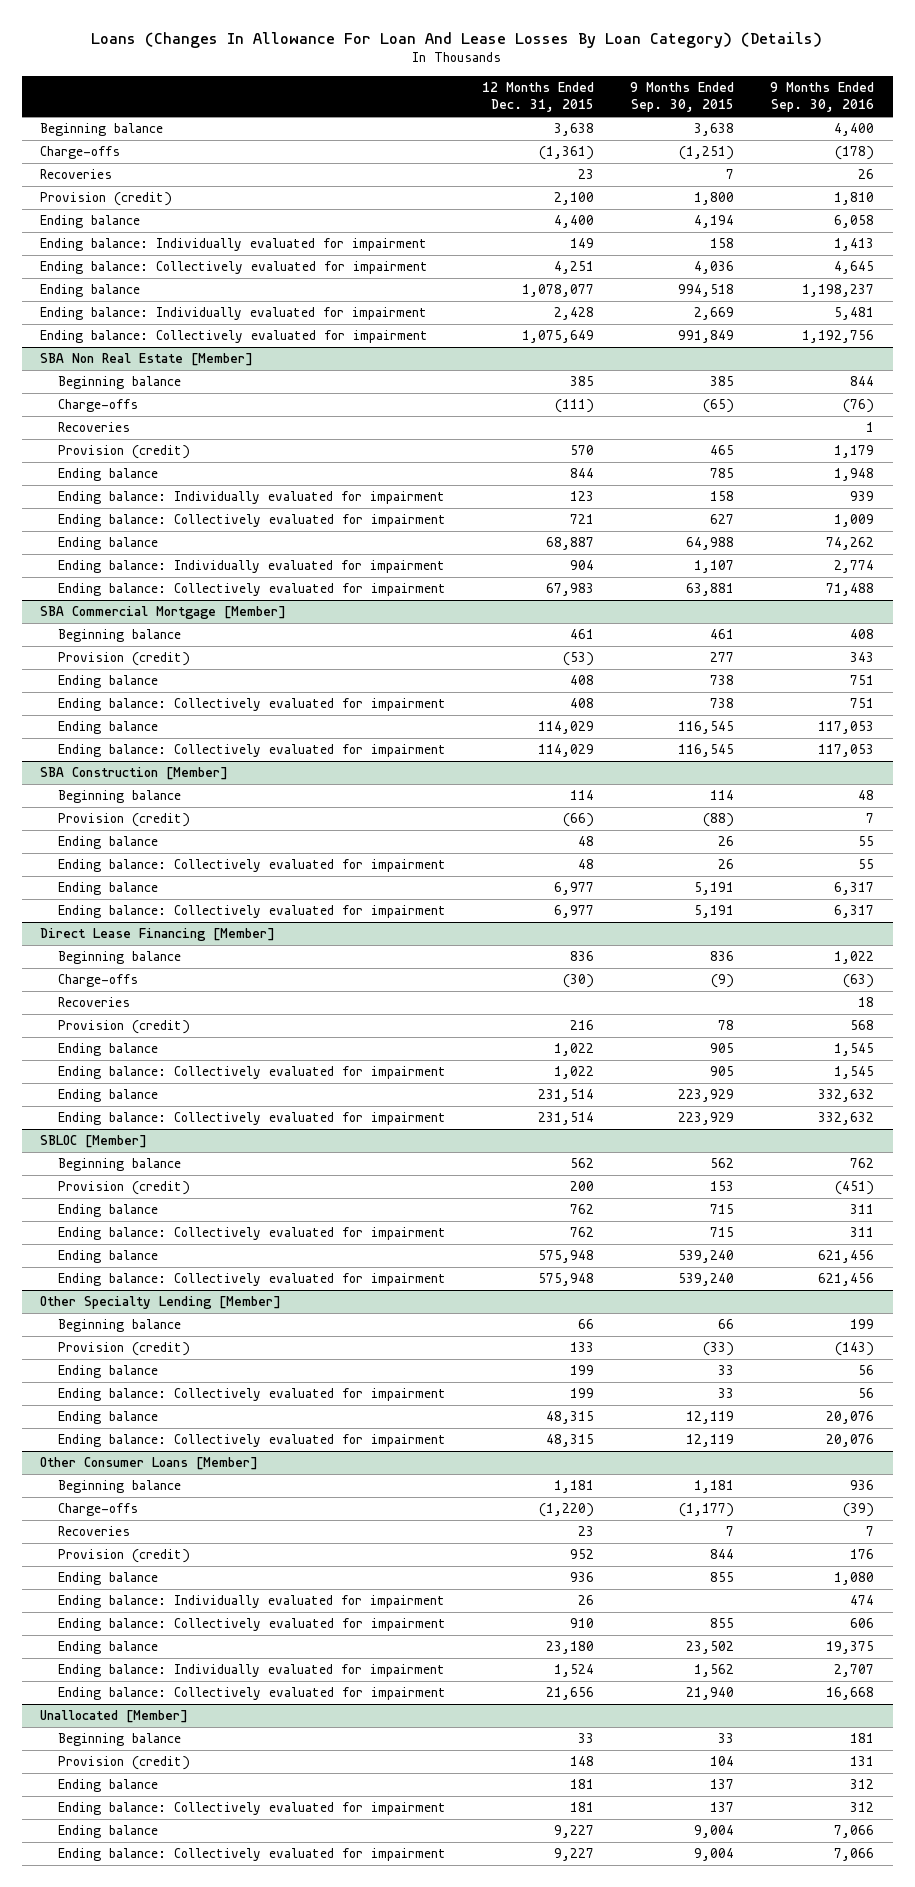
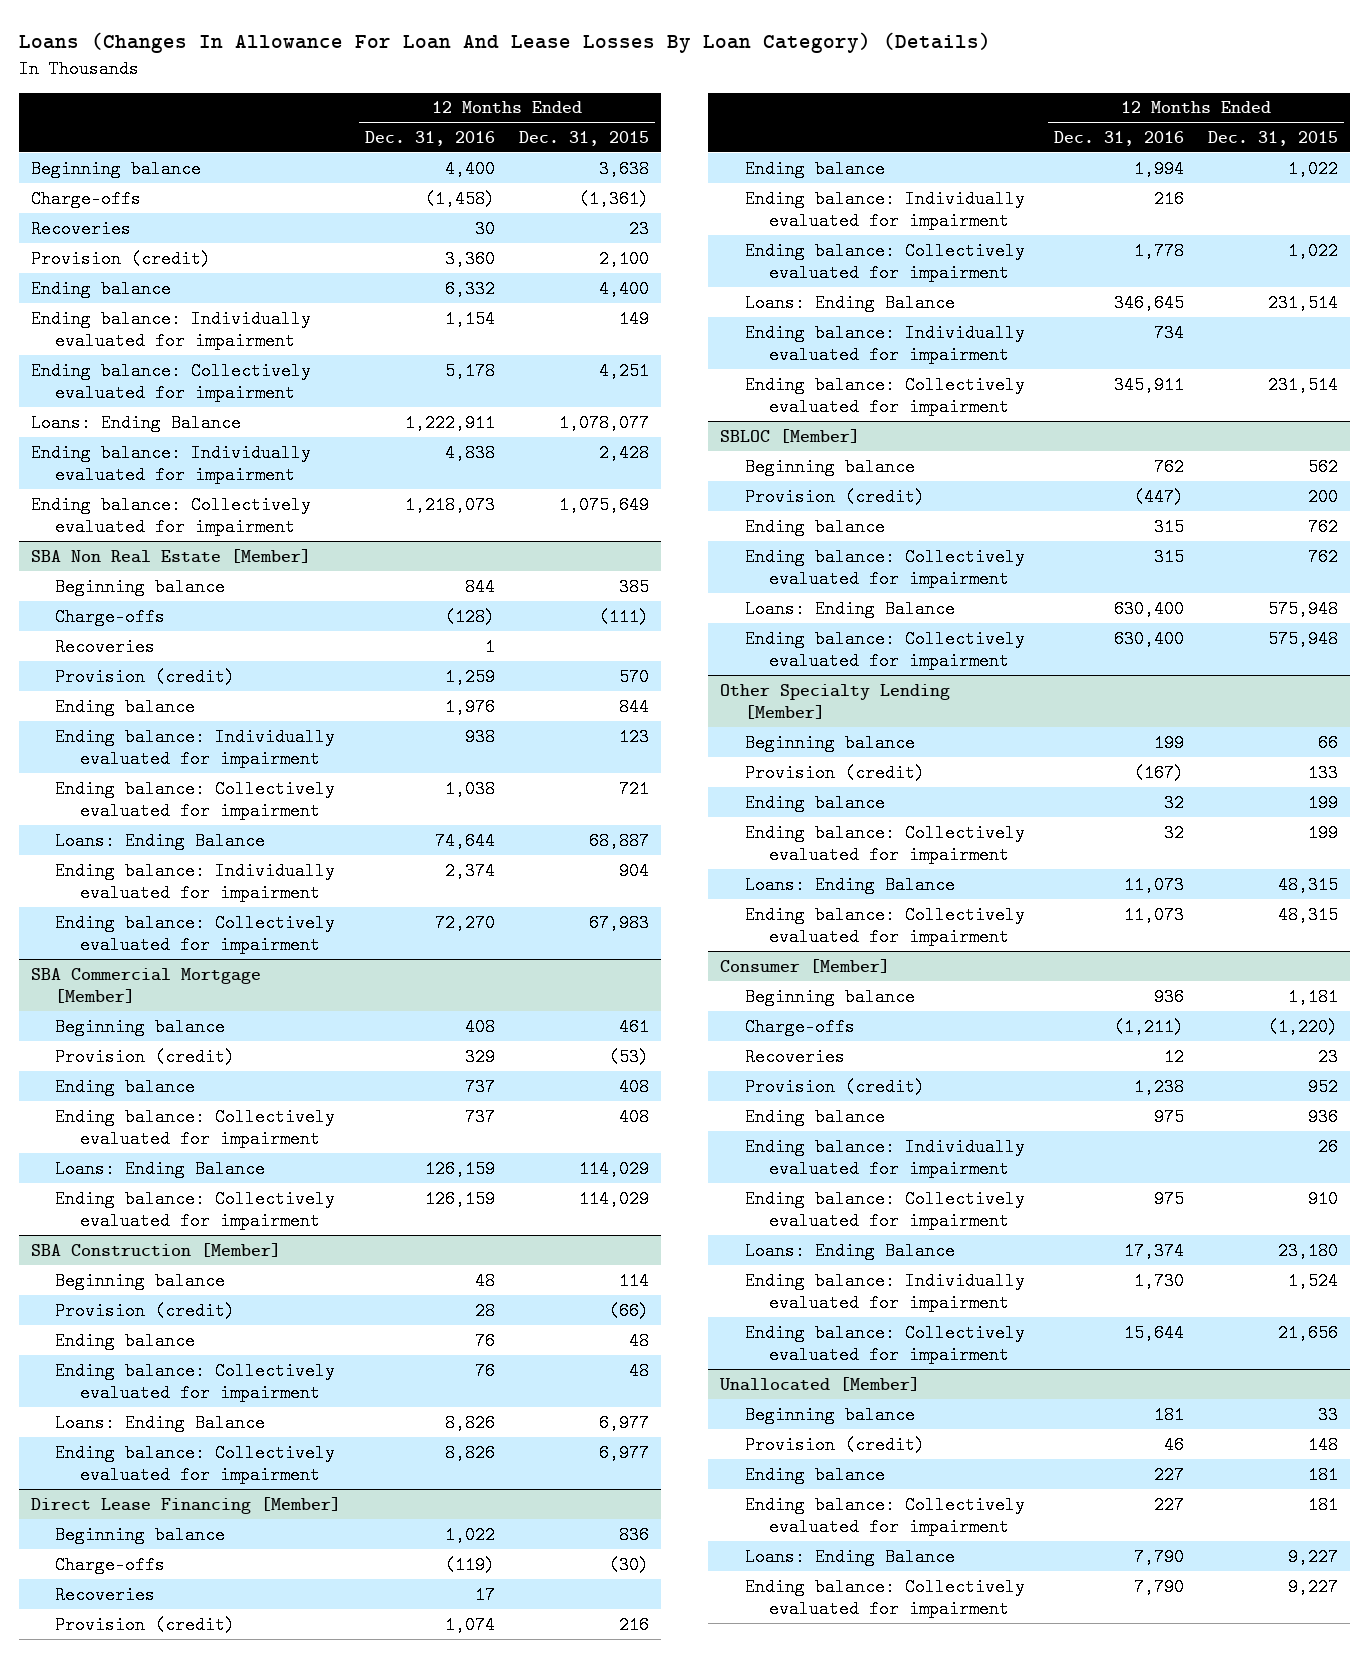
[630,82,735,113] 9 Months Ended Sep. 30, 2015 -> none
[770,82,875,113] 9 Months Ended Sep. 30, 2016 -> none
none -> [364,130,495,146] Dec. 31, 2016
[40,284,141,298] Ending balance -> [30,413,241,432] Loans: Ending Balance
[57,537,158,551] Ending balance -> [55,831,266,850] Loans: Ending Balance
[57,721,158,735] Ending balance -> [55,1159,266,1178] Loans: Ending Balance
[57,882,158,896] Ending balance -> [55,1413,266,1432] Loans: Ending Balance
none -> [744,189,1025,231] Ending balance: Individually evaluated for impairment
[57,1089,158,1103] Ending balance -> [744,293,955,312] Loans: Ending Balance
none -> [744,323,1025,365] Ending balance: Individually evaluated for impairment
[57,1250,158,1264] Ending balance -> [744,599,955,618] Loans: Ending Balance
[57,1411,158,1425] Ending balance -> [744,875,955,894] Loans: Ending Balance
[40,1457,259,1471] Other Consumer Loans [Member] -> [720,958,891,973] Consumer [Member]
[57,1641,158,1655] Ending balance -> [744,1241,955,1260] Loans: Ending Balance
[57,1825,158,1839] Ending balance -> [744,1547,955,1566] Loans: Ending Balance

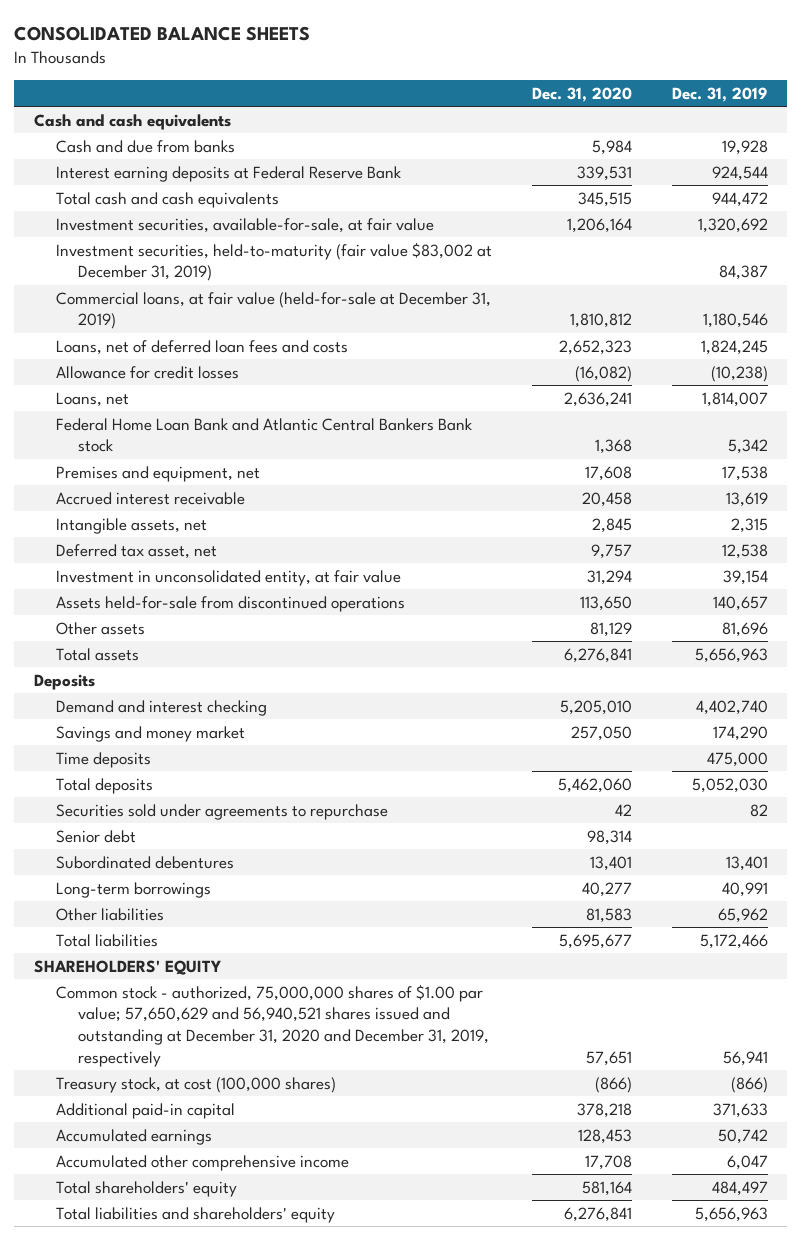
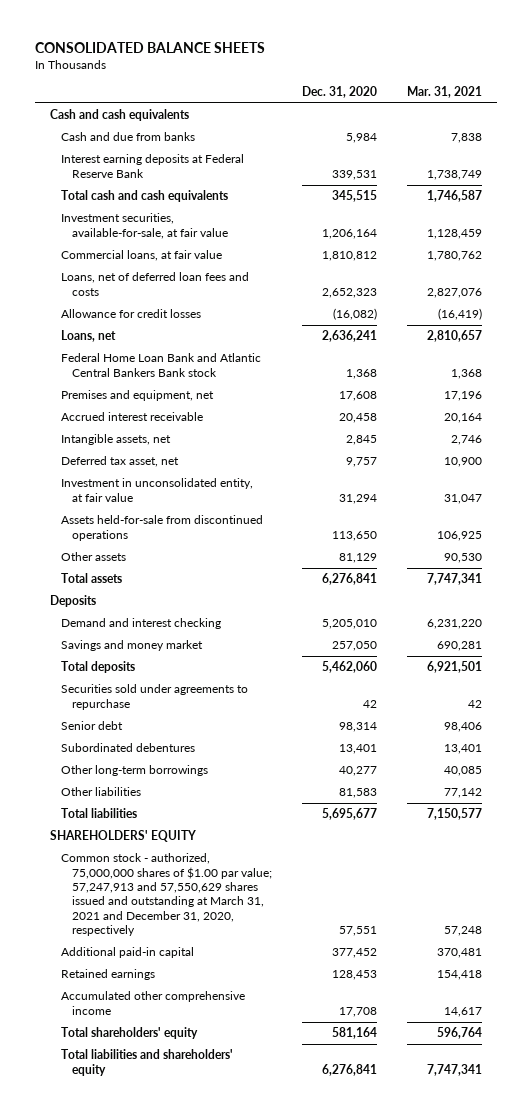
[671,86,768,102] Dec. 31, 2019 -> none
none -> [407,86,483,99] Mar. 31, 2021
[56,241,493,282] Investment securities, held-to-maturity (fair value $83,002 at December 31, 2019) -> none
[56,291,492,330] Commercial loans, at fair value (held-for-sale at December 31, 2019) -> [60,250,222,262] Commercial loans, at fair value
[56,751,152,768] Time deposits -> none
[56,881,212,898] Long-term borrowings -> [60,765,208,777] Other long-term borrowings
[56,1076,337,1093] Treasury stock, at cost (100,000 shares) -> none
[56,983,489,1067] Common stock - authorized, 75,000,000 shares of $1.00 par value; 57,650,629 and 56,940,521 shares issued and outstanding at December 31, 2020 and December 31, 2019, respectively -> [60,853,273,936] Common stock - authorized, 75,000,000 shares of $1.00 par value; 57,247,913 and 57,550,629 shares issued and outstanding at March 31, 2021 and December 31, 2020, respectively
[585,1050,632,1066] 57,651 -> [339,925,378,936] 57,551
[576,1102,632,1118] 378,218 -> [332,948,378,959] 377,452
[56,1128,213,1145] Accumulated earnings -> [60,969,155,981] Retained earnings

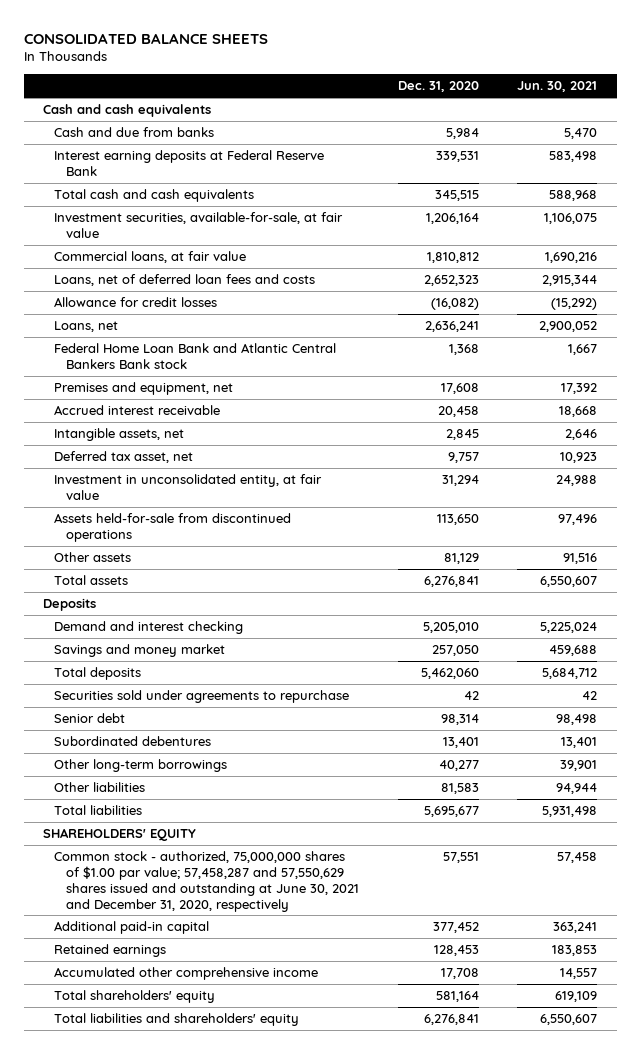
[407,86,483,99] Mar. 31, 2021 -> none
none -> [517,81,598,93] Jun. 30, 2021
[60,853,273,936] Common stock - authorized, 75,000,000 shares of $1.00 par value; 57,247,913 and 57,550,629 shares issued and outstanding at March 31, 2021 and December 31, 2020, respectively -> [54,851,359,912] Common stock - authorized, 75,000,000 shares of $1.00 par value; 57,458,287 and 57,550,629 shares issued and outstanding at June 30, 2021 and December 31, 2020, respectively

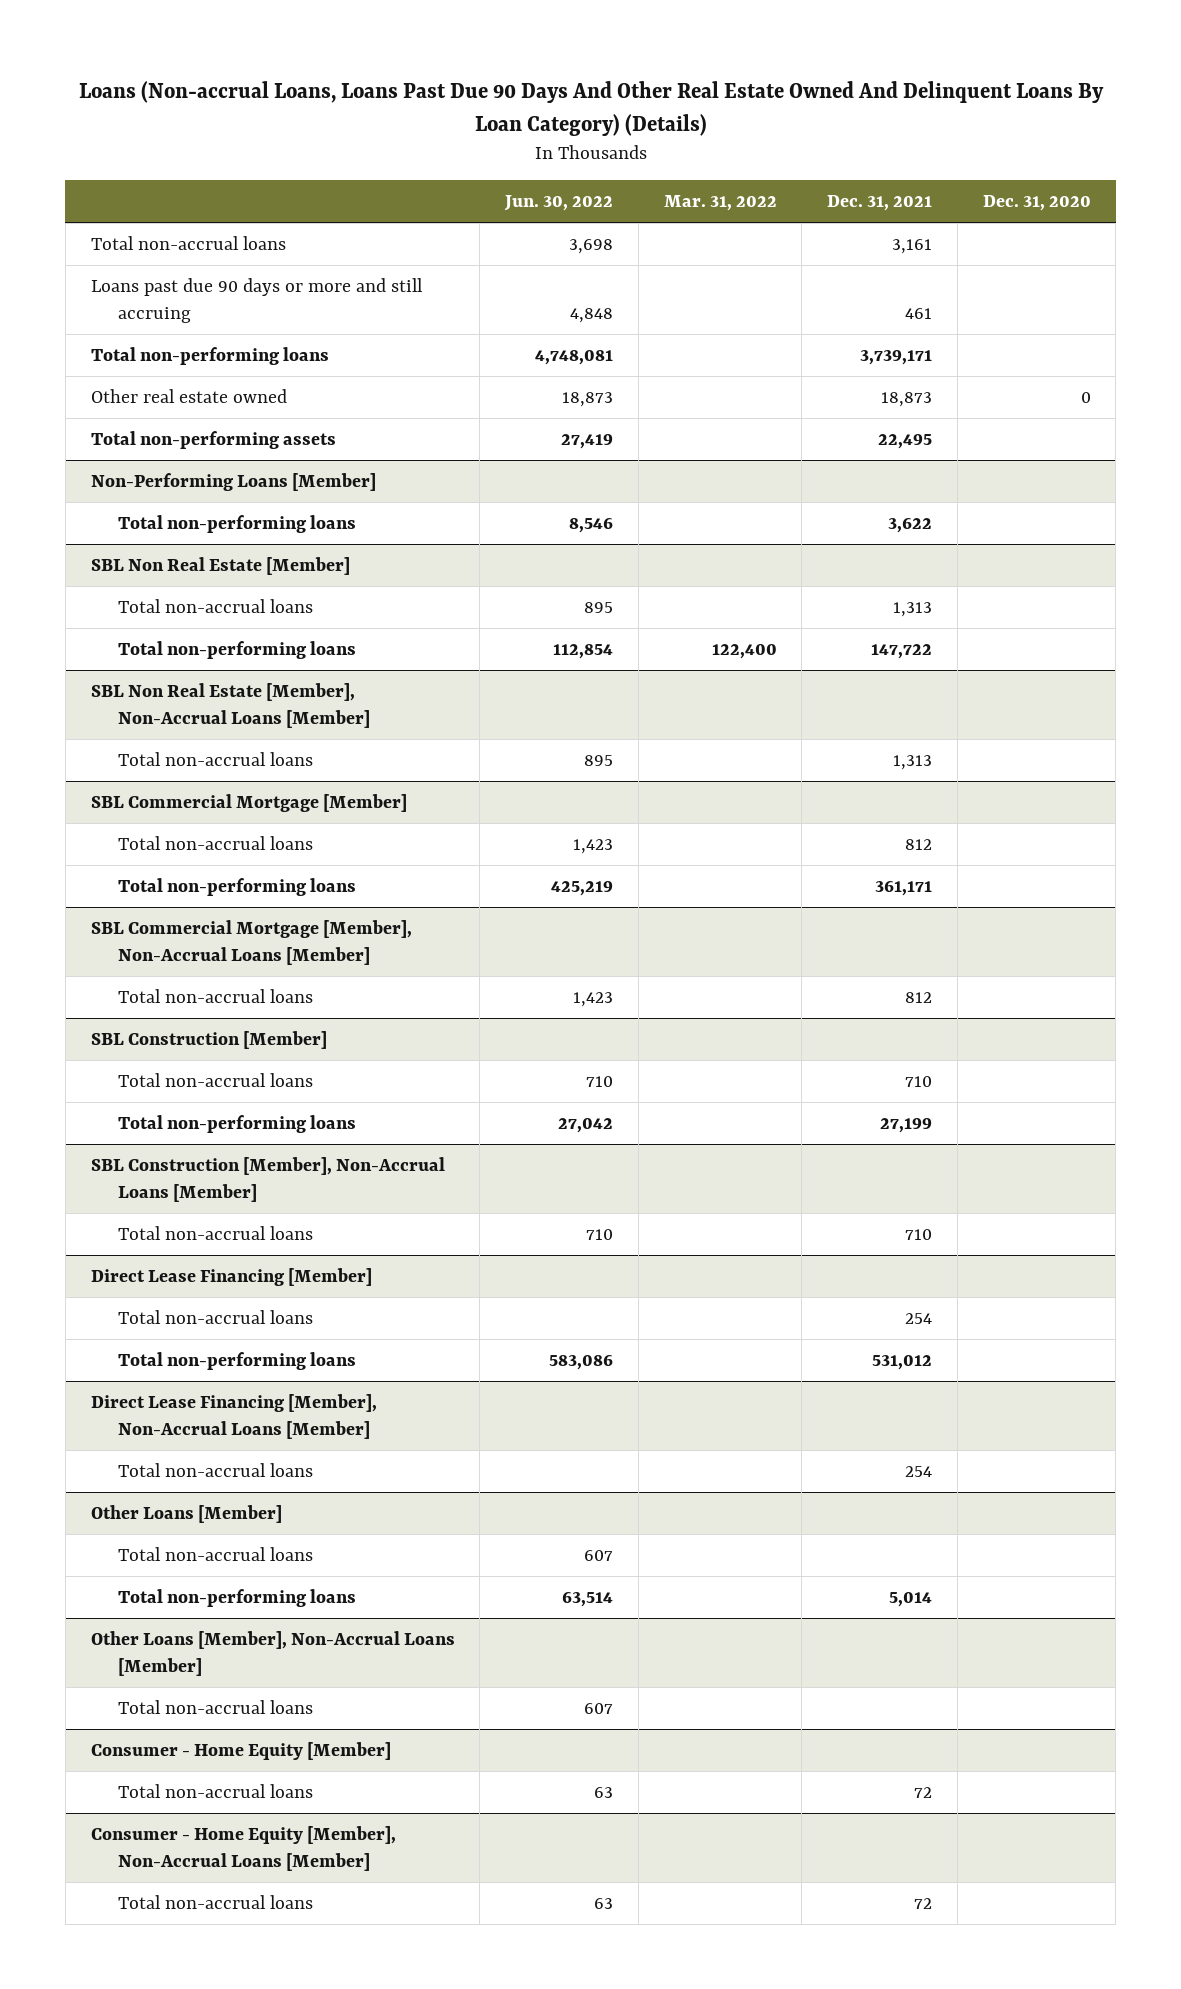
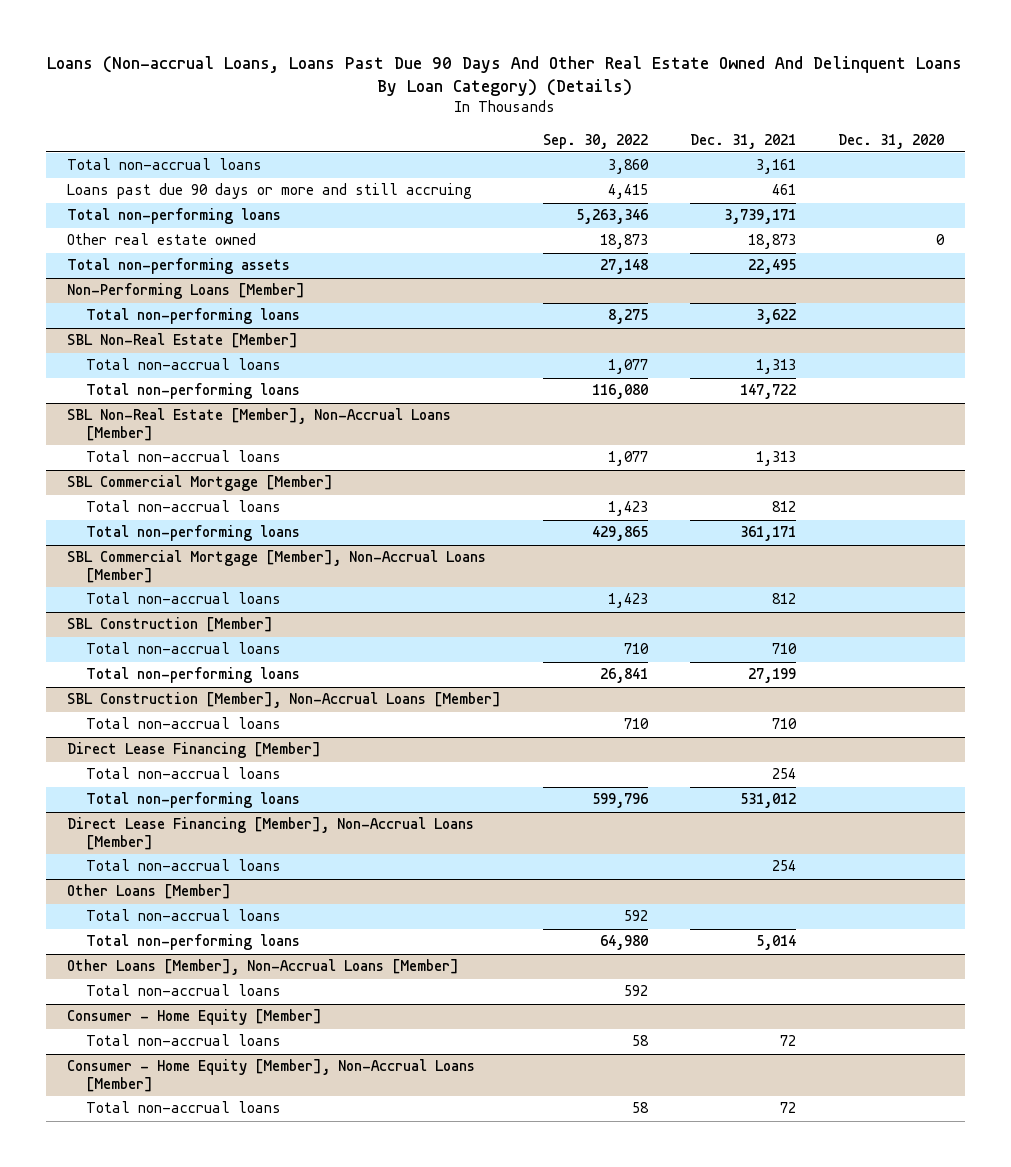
[504,195,614,212] Jun. 30, 2022 -> none
[663,195,777,212] Mar. 31, 2022 -> none
none -> [542,133,648,149] Sep. 30, 2022
[90,556,350,575] SBL Non Real Estate [Member] -> [66,333,298,349] SBL Non-Real Estate [Member]
[90,682,370,729] SBL Non Real Estate [Member], Non-Accrual Loans [Member] -> [66,408,451,442] SBL Non-Real Estate [Member], Non-Accrual Loans [Member]

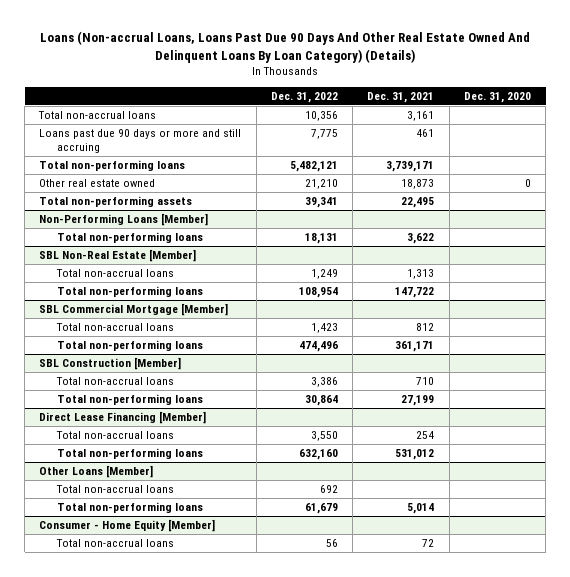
[542,133,648,149] Sep. 30, 2022 -> none
none -> [270,91,338,103] Dec. 31, 2022
[66,408,451,442] SBL Non-Real Estate [Member], Non-Accrual Loans [Member] -> none
[86,450,282,463] Total non-accrual loans -> none
[66,550,486,584] SBL Commercial Mortgage [Member], Non-Accrual Loans [Member] -> none
[86,592,282,605] Total non-accrual loans -> none
[66,692,501,709] SBL Construction [Member], Non-Accrual Loans [Member] -> none
[86,717,282,730] Total non-accrual loans -> none
[66,817,474,851] Direct Lease Financing [Member], Non-Accrual Loans [Member] -> none
[86,859,282,872] Total non-accrual loans -> none
[66,959,459,976] Other Loans [Member], Non-Accrual Loans [Member] -> none
[86,984,282,997] Total non-accrual loans -> none
[66,1059,475,1093] Consumer - Home Equity [Member], Non-Accrual Loans [Member] -> none
[86,1101,282,1114] Total non-accrual loans -> none

